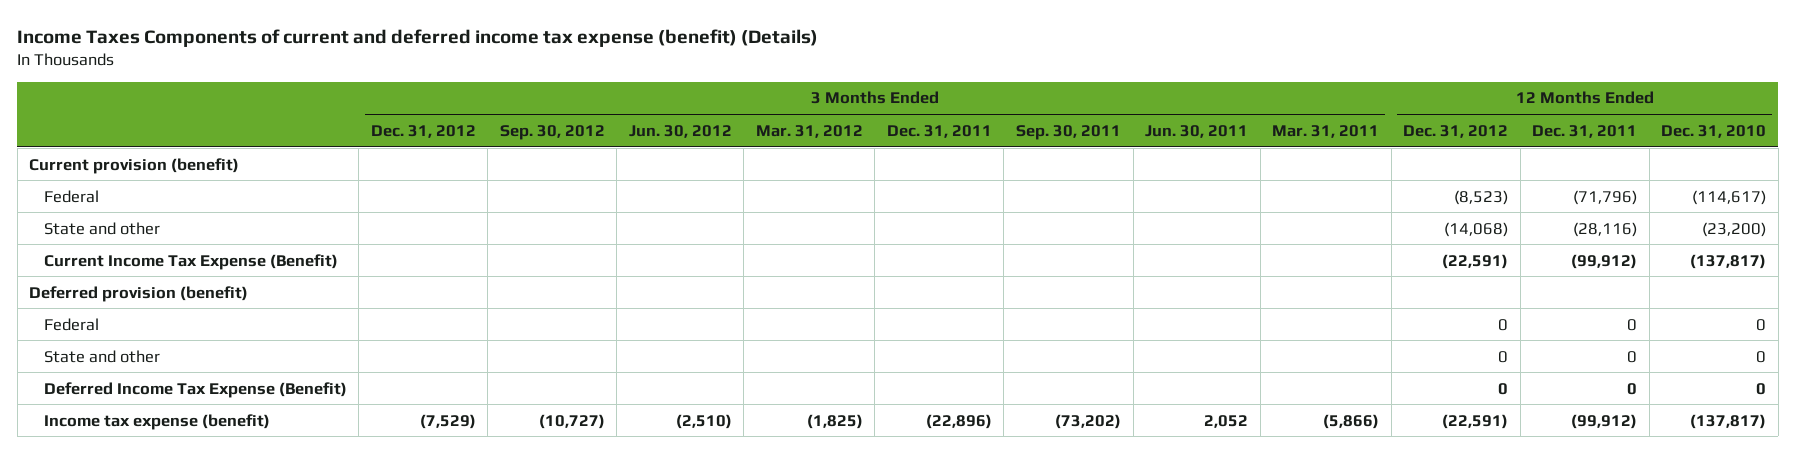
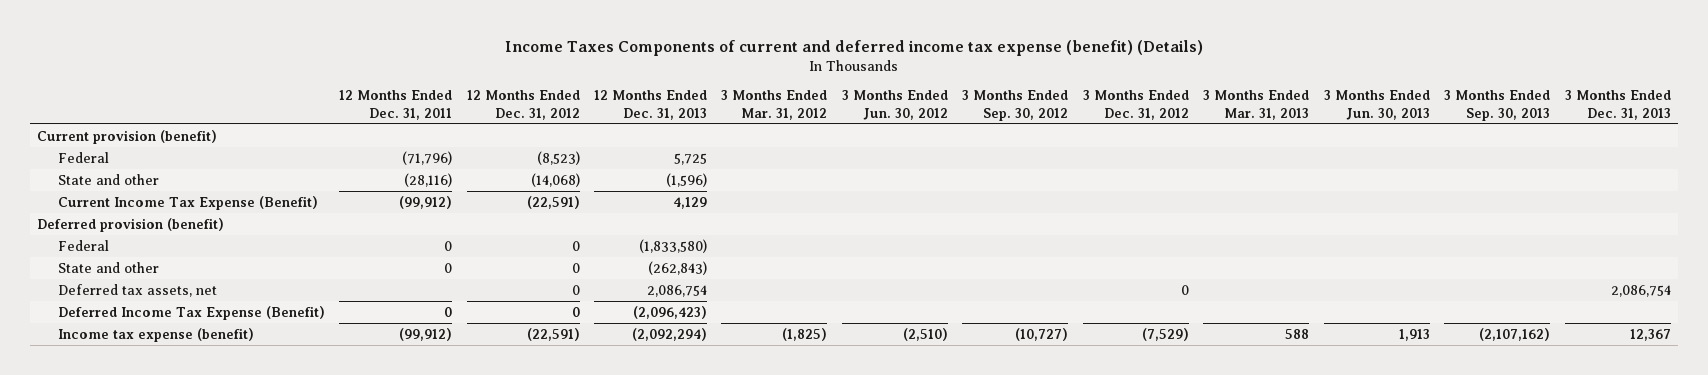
[886,124,992,138] Dec. 31, 2011 -> none
[1015,124,1121,140] Sep. 30, 2011 -> none
[1145,124,1249,138] Jun. 30, 2011 -> none
[1272,124,1380,138] Mar. 31, 2011 -> none
[1661,124,1767,138] Dec. 31, 2010 -> none
none -> [593,90,707,120] 12 Months Ended Dec. 31, 2013
none -> [1203,90,1310,120] 3 Months Ended Mar. 31, 2013
none -> [1323,90,1430,120] 3 Months Ended Jun. 30, 2013
none -> [1444,90,1551,121] 3 Months Ended Sep. 30, 2013
none -> [1564,90,1671,120] 3 Months Ended Dec. 31, 2013
none -> [57,283,217,297] Deferred tax assets, net

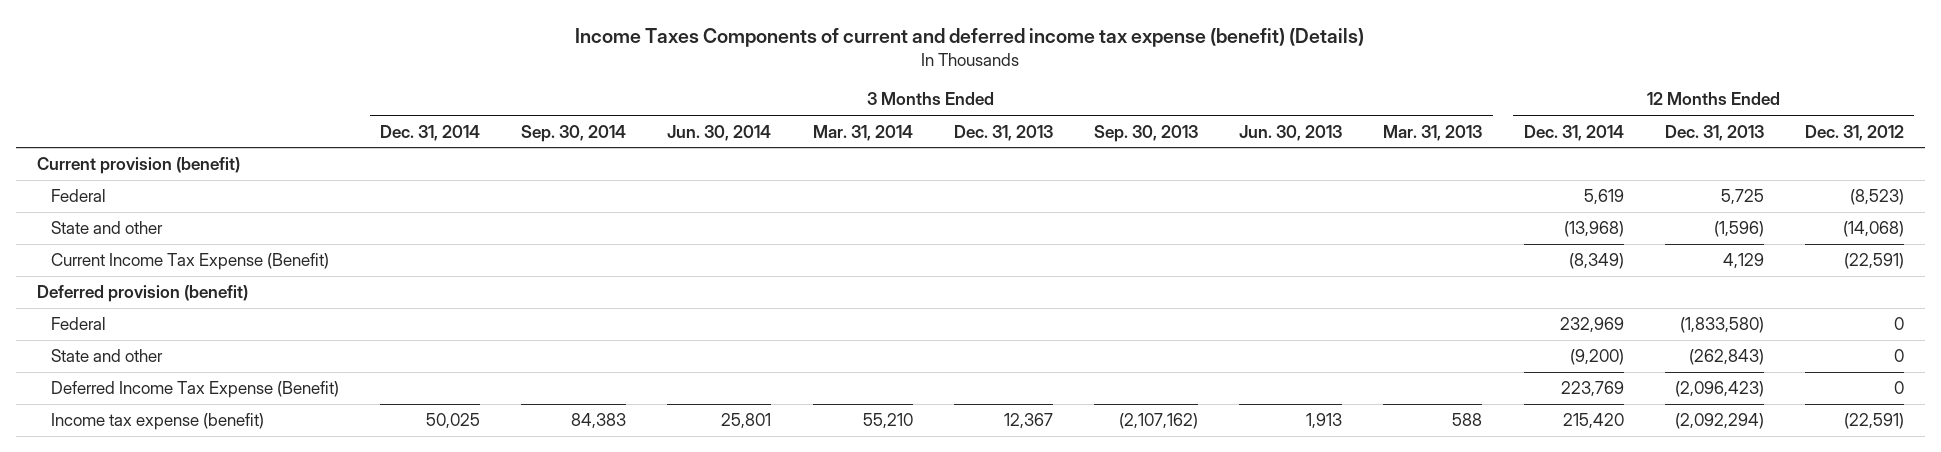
[339,90,453,120] 12 Months Ended Dec. 31, 2011 -> none
[721,90,828,120] 3 Months Ended Mar. 31, 2012 -> none
[841,90,948,120] 3 Months Ended Jun. 30, 2012 -> none
[962,90,1069,121] 3 Months Ended Sep. 30, 2012 -> none
[1082,90,1189,120] 3 Months Ended Dec. 31, 2012 -> none
none -> [379,124,480,141] Dec. 31, 2014
none -> [521,124,627,142] Sep. 30, 2014
none -> [667,124,772,141] Jun. 30, 2014
none -> [812,124,913,141] Mar. 31, 2014
none -> [1523,124,1624,141] Dec. 31, 2014
[57,283,217,297] Deferred tax assets, net -> none

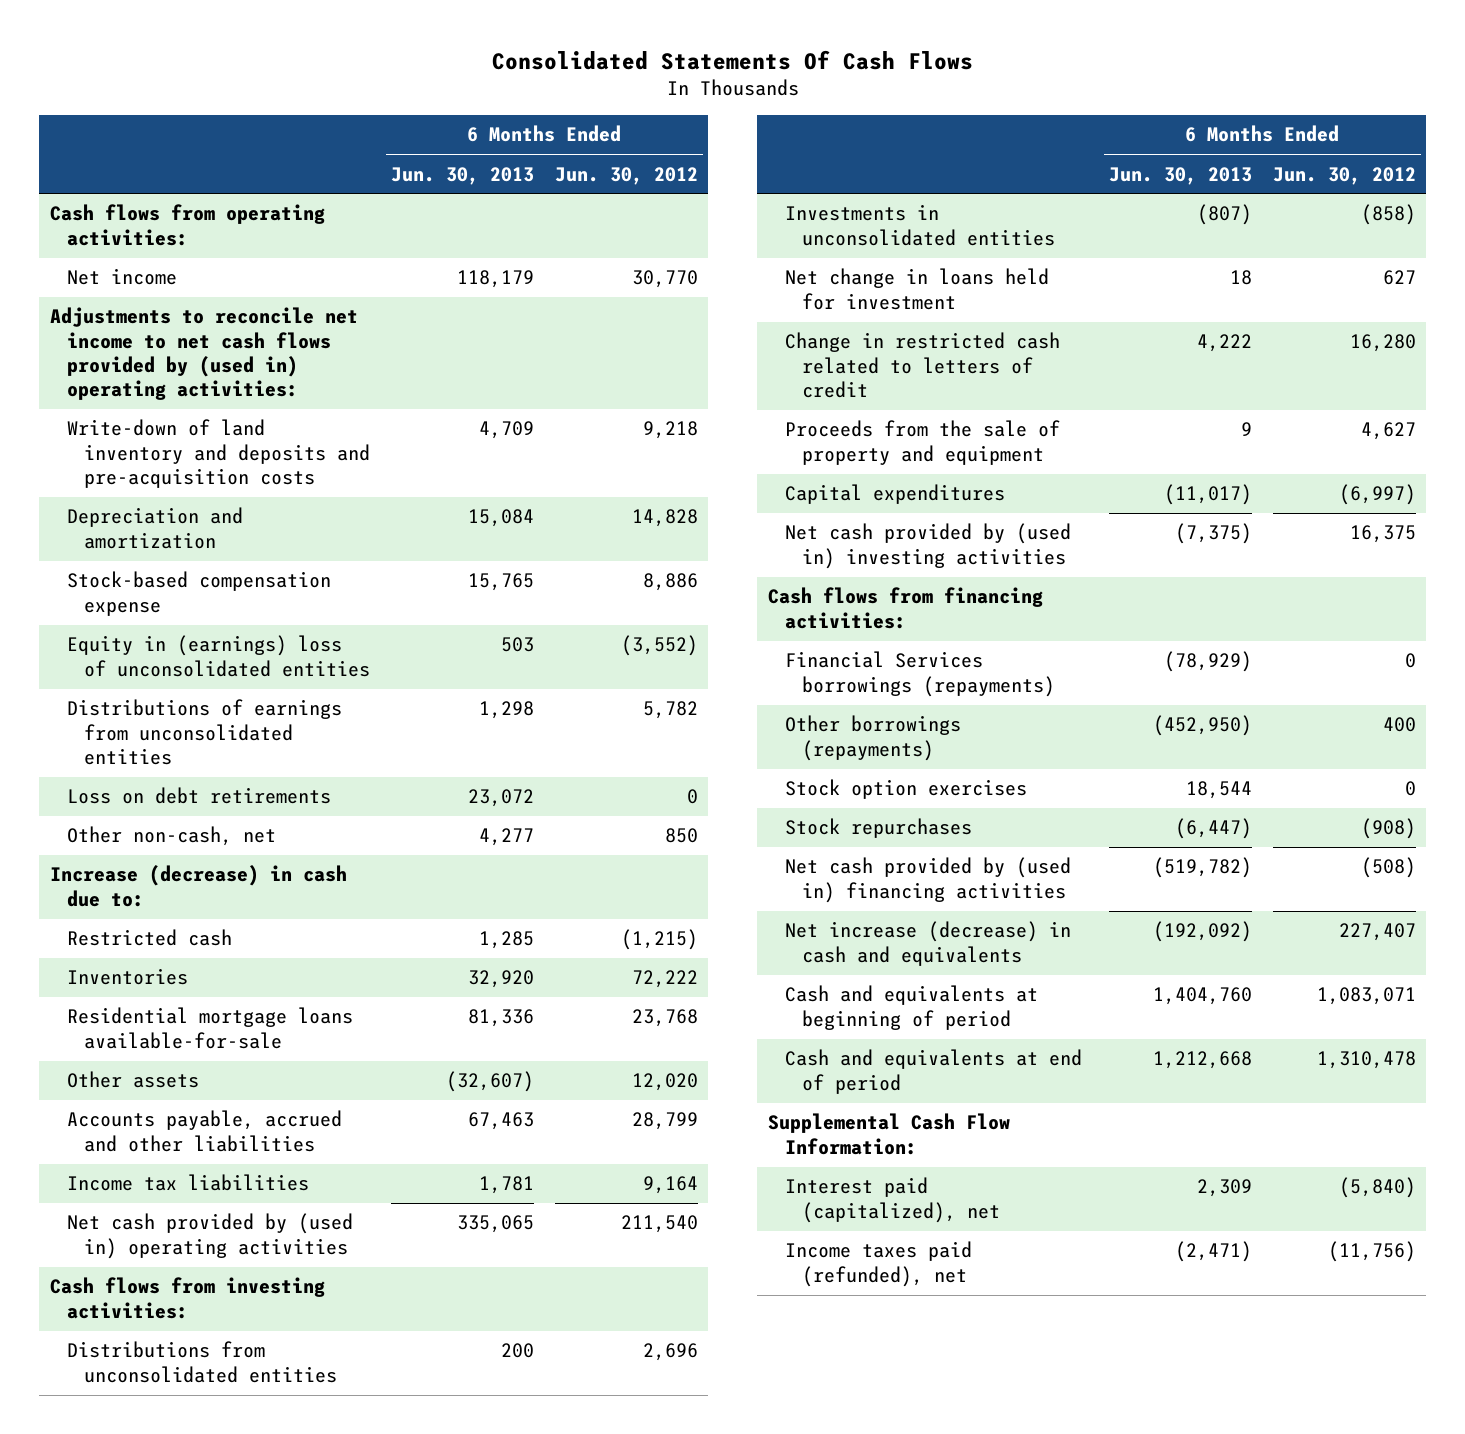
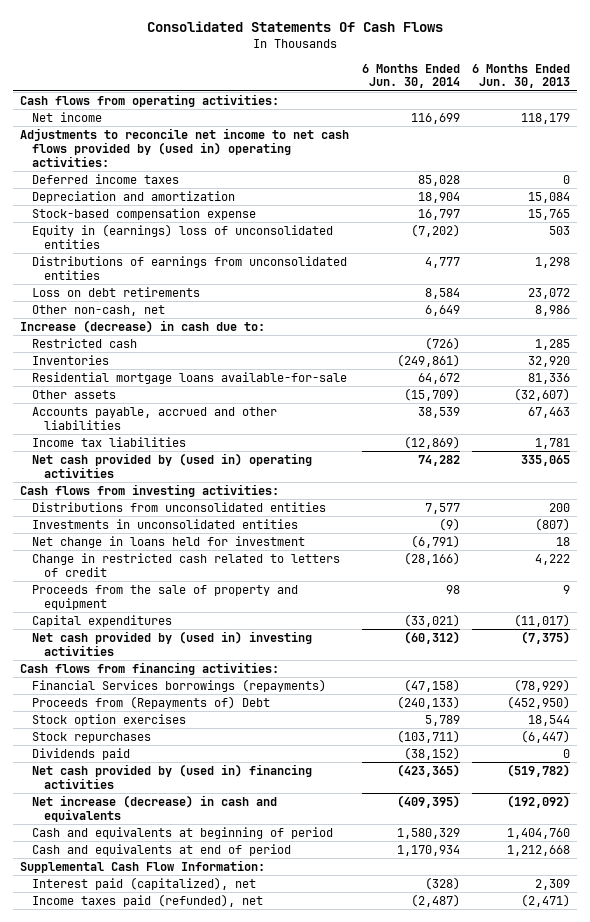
[554,166,698,185] Jun. 30, 2012 -> none
none -> [361,63,460,89] 6 Months Ended Jun. 30, 2014
[66,419,370,488] Write-down of land inventory and deposits and pre-acquisition costs -> none
none -> [31,174,179,185] Deferred income taxes
[478,828,534,847] 4,277 -> [535,305,571,317] 8,986
[784,715,961,761] Other borrowings (repayments) -> [31,696,270,710] Proceeds from (Repayments of) Debt
none -> [31,748,130,761] Dividends paid

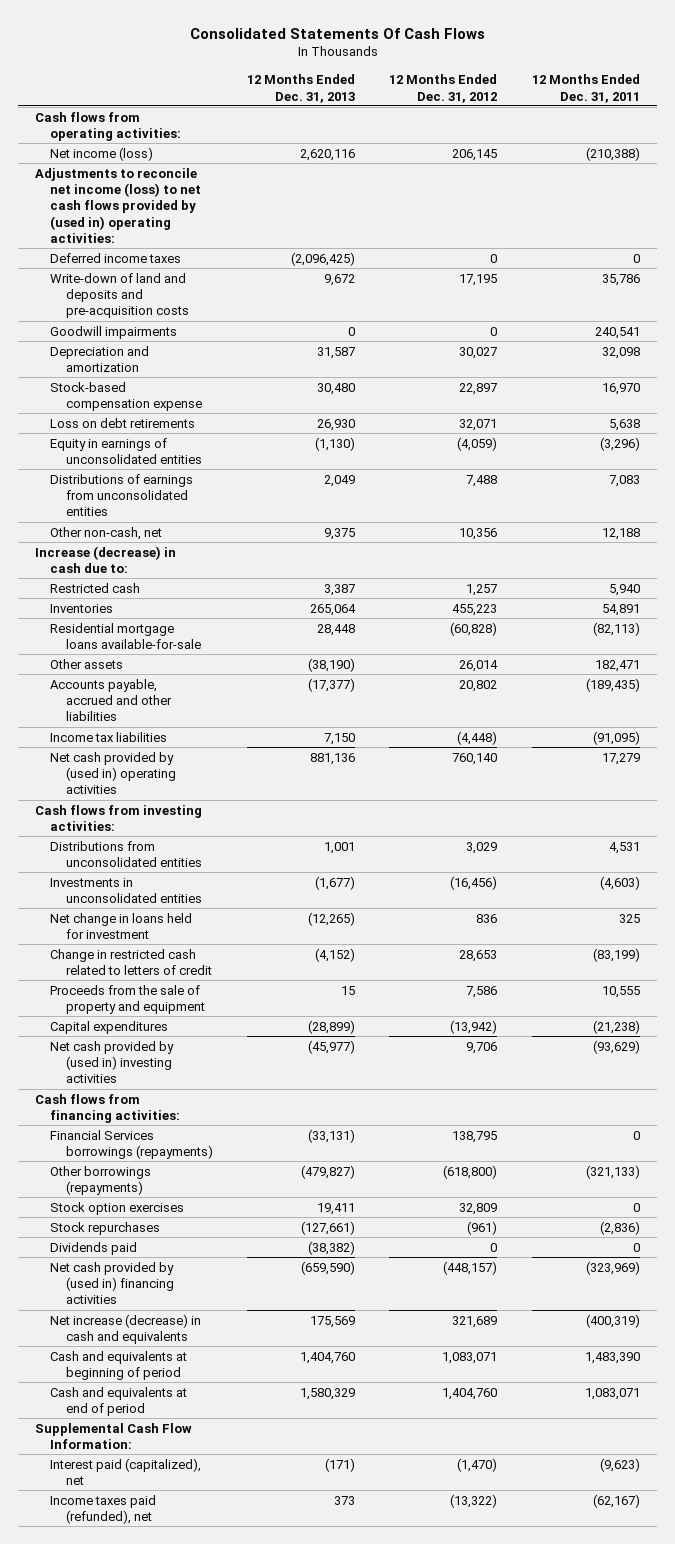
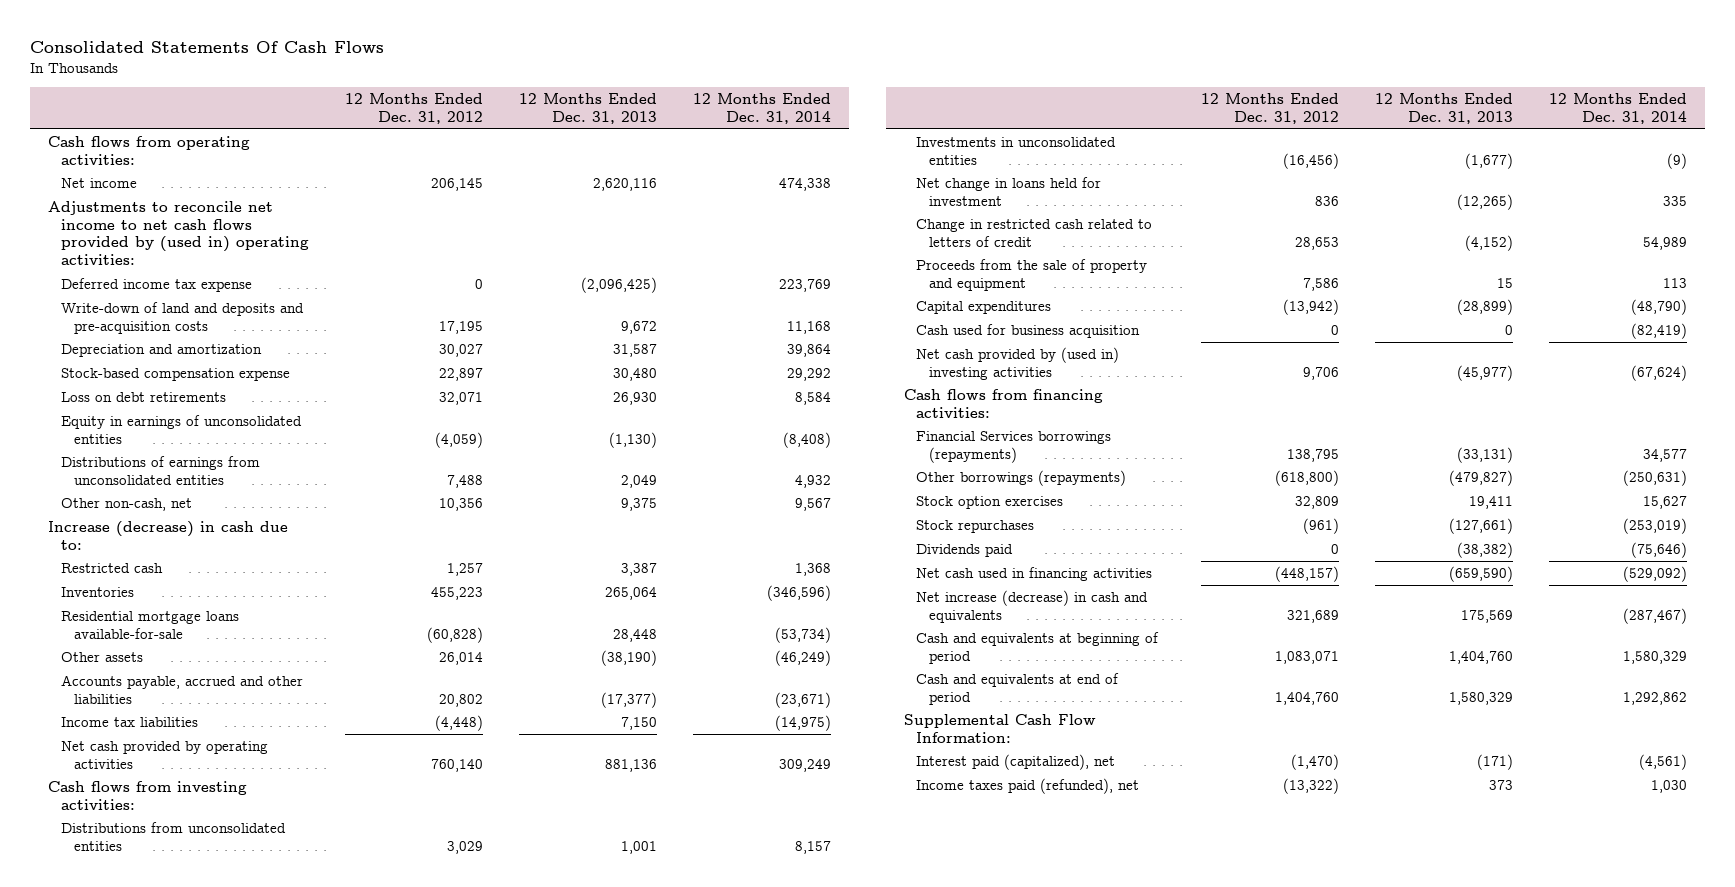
[531,74,640,103] 12 Months Ended Dec. 31, 2011 -> none
none -> [693,93,832,124] 12 Months Ended Dec. 31, 2014
[50,146,154,161] Net income (loss) -> [61,177,138,188] Net income
[35,167,202,244] Adjustments to reconcile net income (loss) to net cash flows provided by (used in) operating activities: -> [48,200,310,265] Adjustments to reconcile net income to net cash flows provided by (used in) operating activities:
[50,252,182,263] Deferred income taxes -> [61,277,253,292] Deferred income tax expense
[50,325,178,339] Goodwill impairments -> none
[50,751,176,795] Net cash provided by (used in) operating activities -> [61,740,269,769] Net cash provided by operating activities
none -> [916,323,1141,338] Cash used for business acquisition
[50,1261,175,1305] Net cash provided by (used in) financing activities -> [916,566,1153,581] Net cash used in financing activities

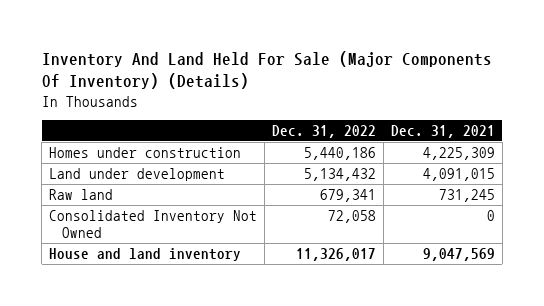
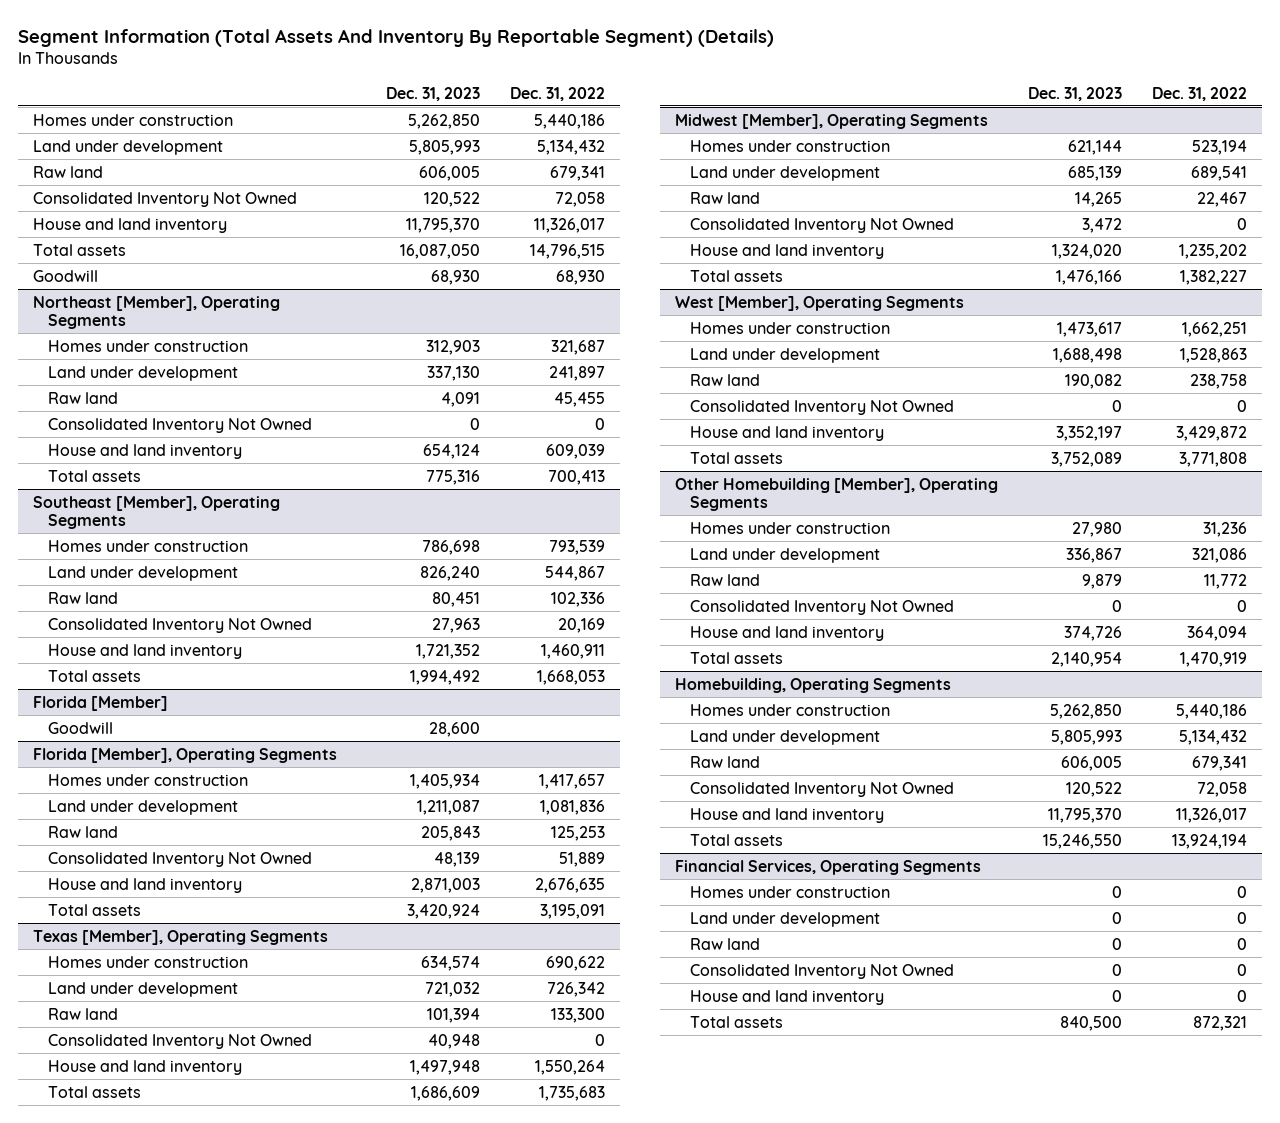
[41,50,492,90] Inventory And Land Held For Sale (Major Components Of Inventory) (Details) -> [17,28,774,47] Segment Information (Total Assets And Inventory By Reportable Segment) (Details)
[390,125,495,139] Dec. 31, 2021 -> none
none -> [385,86,480,101] Dec. 31, 2023
none -> [32,243,126,256] Total assets
none -> [32,269,98,282] Goodwill
none -> [32,295,280,330] Northeast [Member], Operating Segments
none -> [47,339,248,352] Homes under construction
none -> [47,365,238,381] Land under development
none -> [47,391,118,404] Raw land
none -> [47,417,312,433] Consolidated Inventory Not Owned
none -> [47,443,242,459] House and land inventory
none -> [47,469,141,482] Total assets
none -> [32,495,280,530] Southeast [Member], Operating Segments
none -> [47,539,248,552] Homes under construction
none -> [47,565,238,581] Land under development
none -> [47,591,118,604] Raw land
none -> [47,617,312,633] Consolidated Inventory Not Owned
none -> [47,643,242,659] House and land inventory
none -> [47,669,141,682] Total assets
none -> [32,695,168,711] Florida [Member]
none -> [47,721,113,734] Goodwill
none -> [32,747,337,763] Florida [Member], Operating Segments
none -> [47,773,248,786] Homes under construction
none -> [47,799,238,815] Land under development
none -> [47,825,118,838] Raw land
none -> [47,851,312,867] Consolidated Inventory Not Owned
none -> [47,877,242,893] House and land inventory
none -> [47,903,141,916] Total assets
none -> [32,929,328,945] Texas [Member], Operating Segments
none -> [47,955,248,968] Homes under construction
none -> [47,981,238,997] Land under development
none -> [47,1007,118,1020] Raw land
none -> [47,1033,312,1049] Consolidated Inventory Not Owned
none -> [47,1059,242,1075] House and land inventory
none -> [47,1085,141,1098] Total assets
none -> [674,113,988,129] Midwest [Member], Operating Segments
none -> [689,139,890,152] Homes under construction
none -> [689,165,880,181] Land under development
none -> [689,191,760,204] Raw land
none -> [689,217,954,233] Consolidated Inventory Not Owned
none -> [689,243,884,259] House and land inventory
none -> [689,269,783,282] Total assets
none -> [674,295,964,311] West [Member], Operating Segments
none -> [689,321,890,334] Homes under construction
none -> [689,347,880,363] Land under development
none -> [689,373,760,386] Raw land
none -> [689,399,954,415] Consolidated Inventory Not Owned
none -> [689,425,884,441] House and land inventory
none -> [689,451,783,464] Total assets
none -> [674,477,998,512] Other Homebuilding [Member], Operating Segments
none -> [689,521,890,534] Homes under construction
none -> [689,547,880,563] Land under development
none -> [689,573,760,586] Raw land
none -> [689,599,954,615] Consolidated Inventory Not Owned
none -> [689,625,884,641] House and land inventory
none -> [689,651,783,664] Total assets
none -> [674,677,951,693] Homebuilding, Operating Segments
none -> [689,703,890,716] Homes under construction
none -> [689,729,880,745] Land under development
none -> [689,755,760,768] Raw land
none -> [689,781,954,797] Consolidated Inventory Not Owned
none -> [689,807,884,823] House and land inventory
none -> [689,833,783,846] Total assets
none -> [674,859,981,875] Financial Services, Operating Segments
none -> [689,885,890,898] Homes under construction
none -> [689,911,880,927] Land under development
none -> [689,937,760,950] Raw land
none -> [689,963,954,979] Consolidated Inventory Not Owned
none -> [689,989,884,1005] House and land inventory
none -> [689,1015,783,1028] Total assets

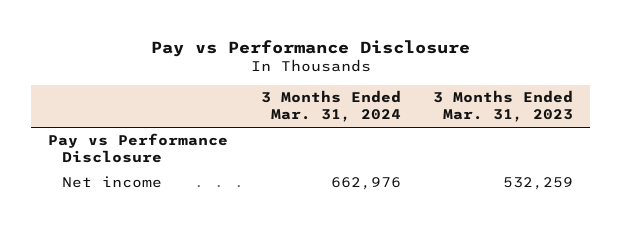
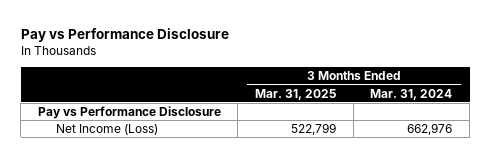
[433,90,574,123] 3 Months Ended Mar. 31, 2023 -> none
none -> [255,88,337,100] Mar. 31, 2025
[62,176,163,189] Net income -> [55,124,158,136] Net Income (Loss)

